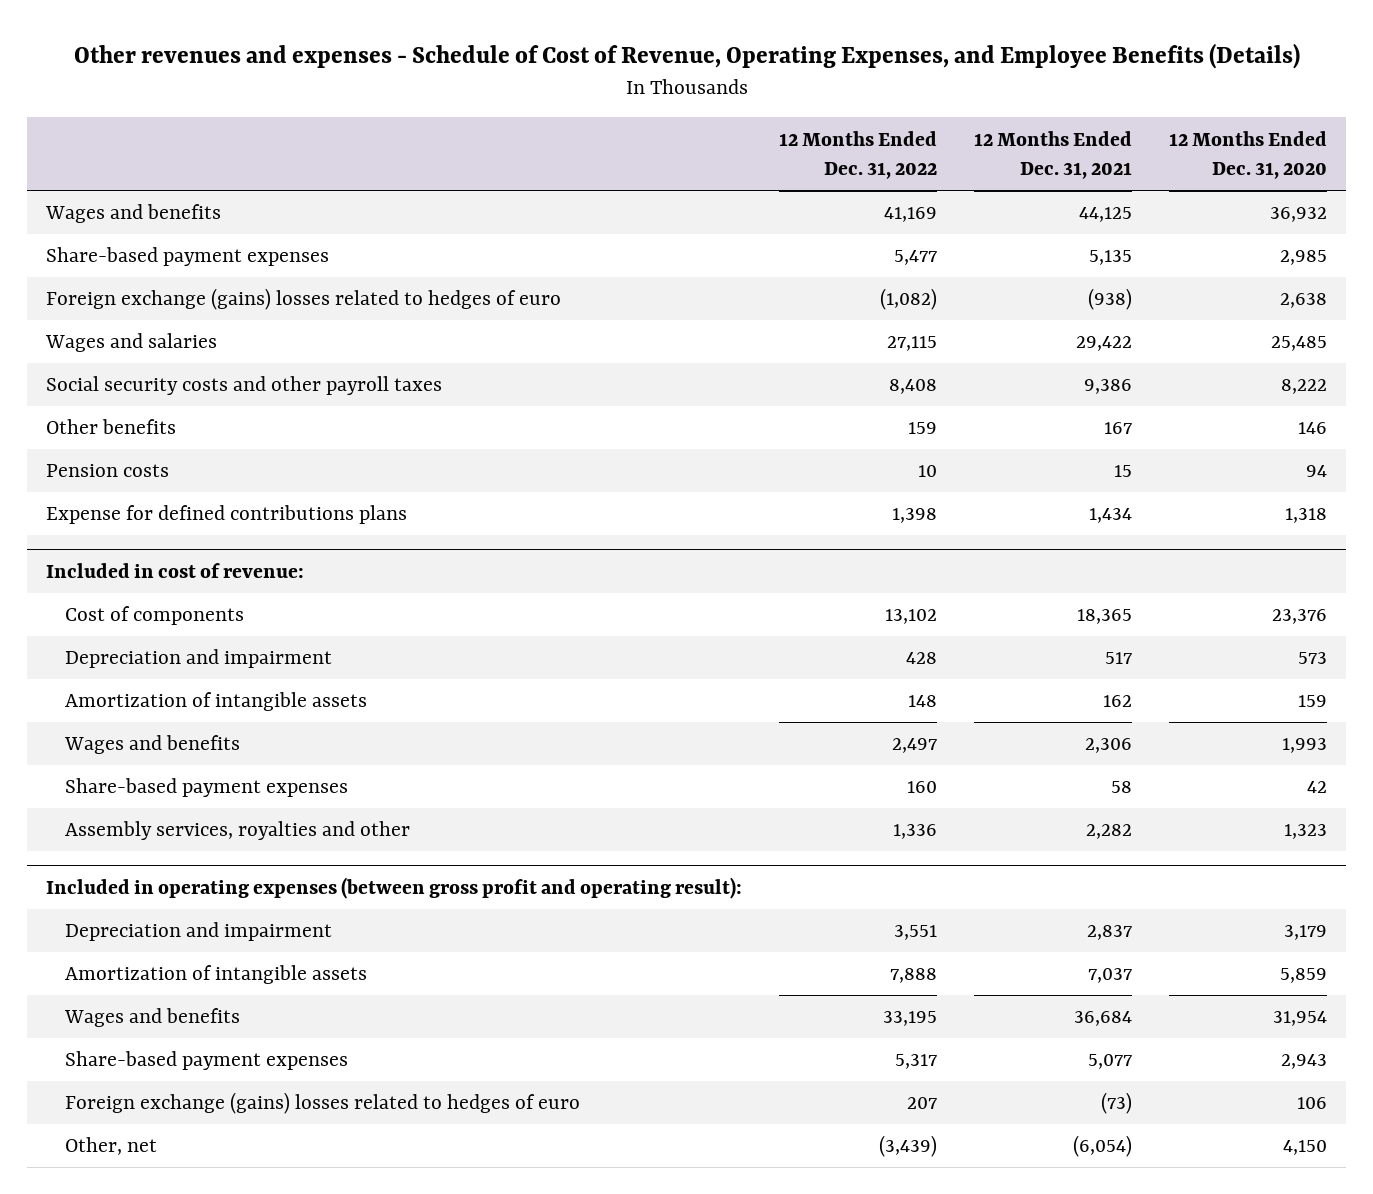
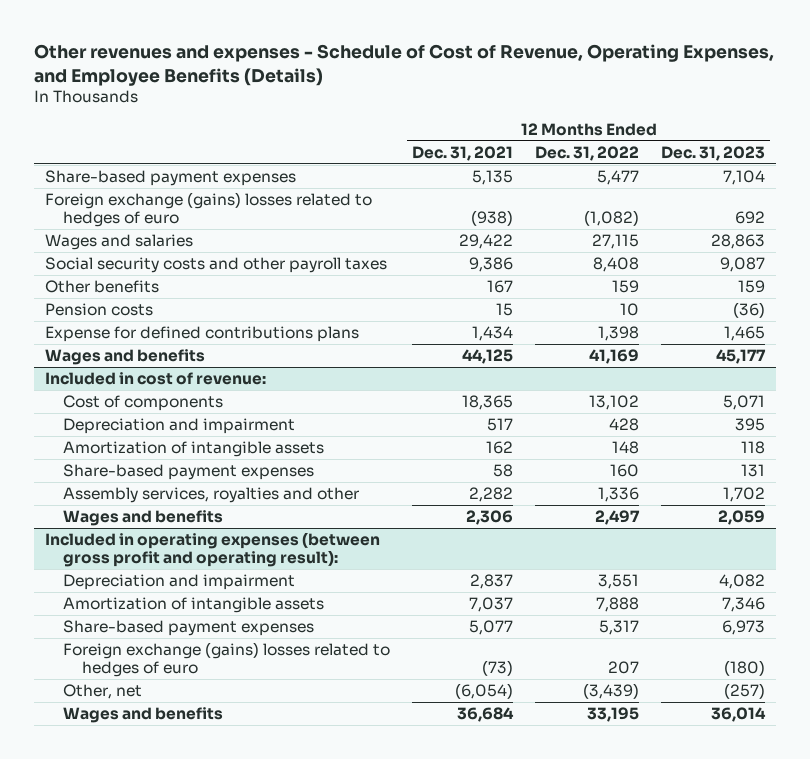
[1169,130,1328,180] 12 Months Ended Dec. 31, 2020 -> none
none -> [661,145,766,161] Dec. 31, 2023
[44,204,221,224] Wages and benefits -> [44,349,205,366] Wages and benefits
[63,735,240,755] Wages and benefits -> [63,510,224,527] Wages and benefits
[63,1008,240,1028] Wages and benefits -> [63,707,224,724] Wages and benefits

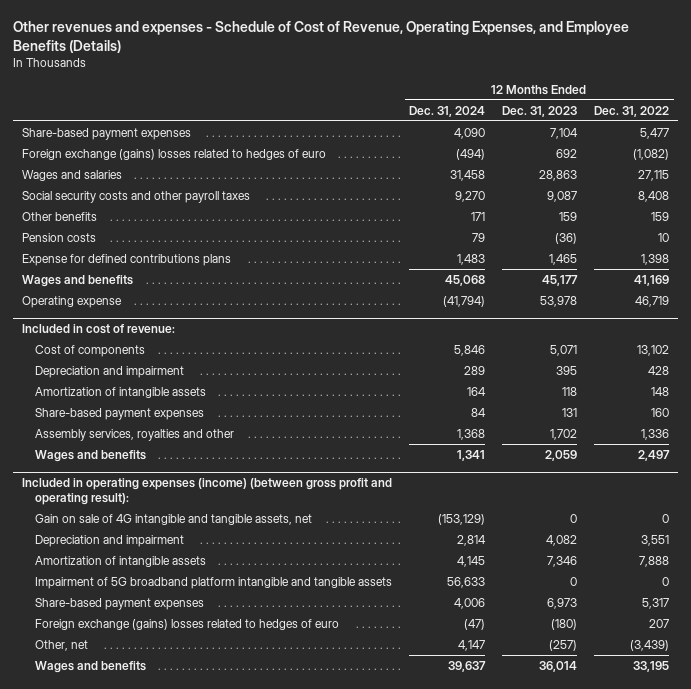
[412,145,514,161] Dec. 31, 2021 -> none
none -> [409,105,486,117] Dec. 31, 2024
none -> [21,295,122,308] Operating expense
[44,532,380,568] Included in operating expenses (between gross profit and operating result): -> [21,478,392,506] Included in operating expenses (income) (between gross profit and operating result):
none -> [34,513,312,525] Gain on sale of 4G intangible and tangible assets, net
none -> [34,576,392,589] Impairment of 5G broadband platform intangible and tangible assets

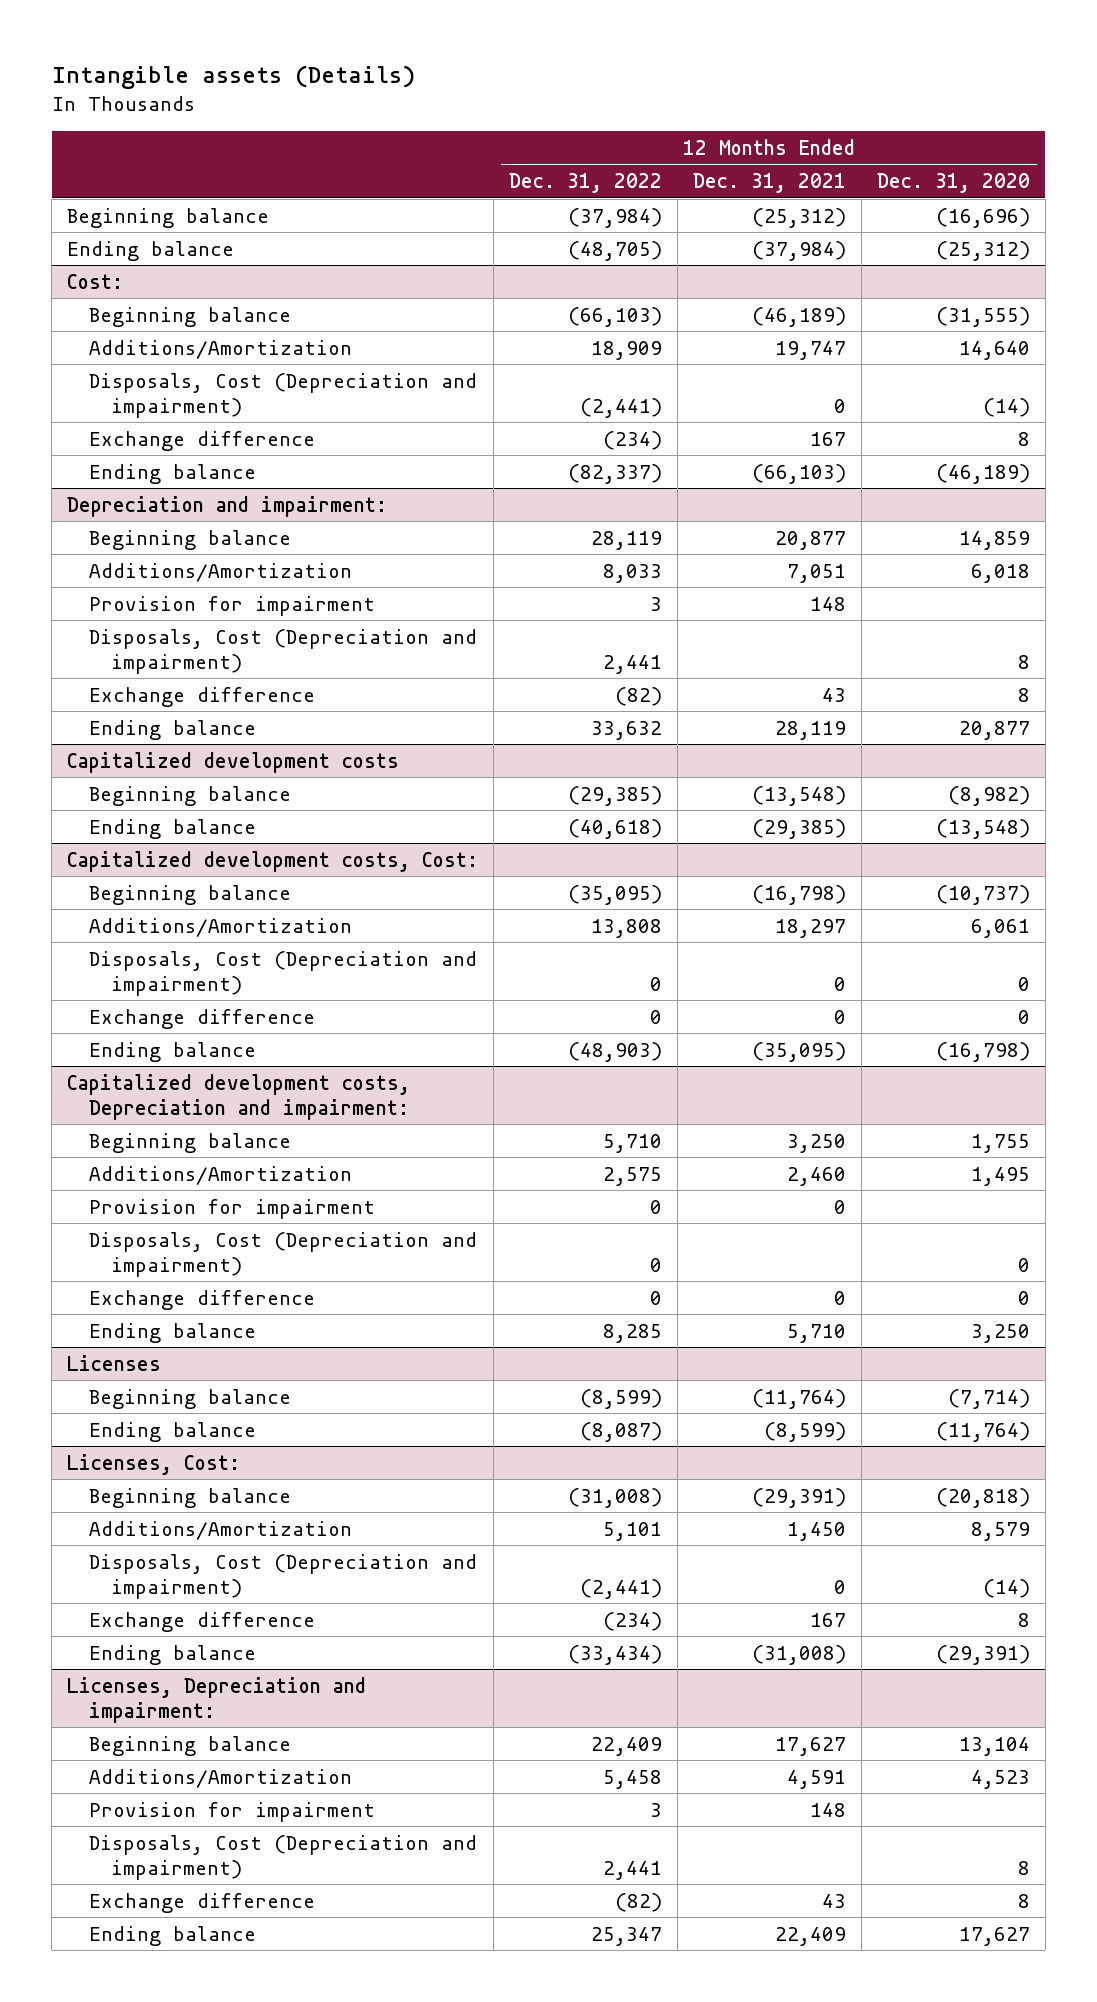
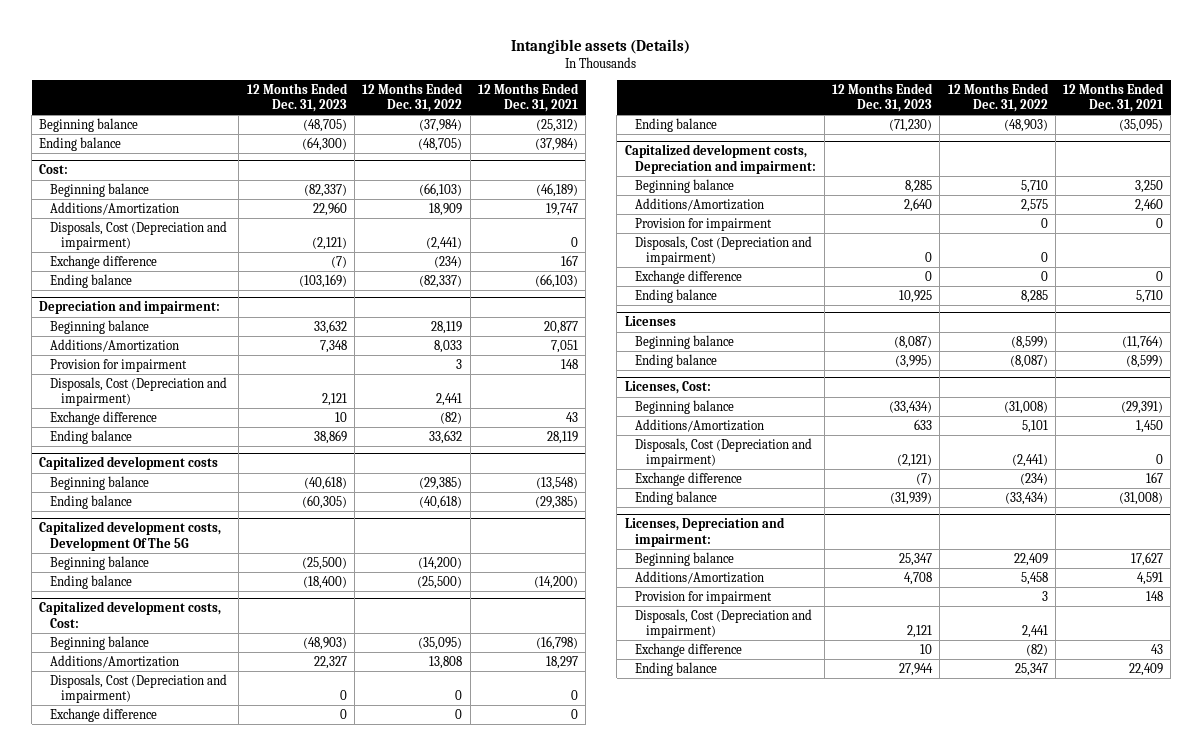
[876,172,1030,193] Dec. 31, 2020 -> none
none -> [246,82,348,113] 12 Months Ended Dec. 31, 2023
none -> [39,521,222,552] Capitalized development costs, Development Of The 5G
none -> [50,555,150,570] Beginning balance
none -> [50,574,133,589] Ending balance

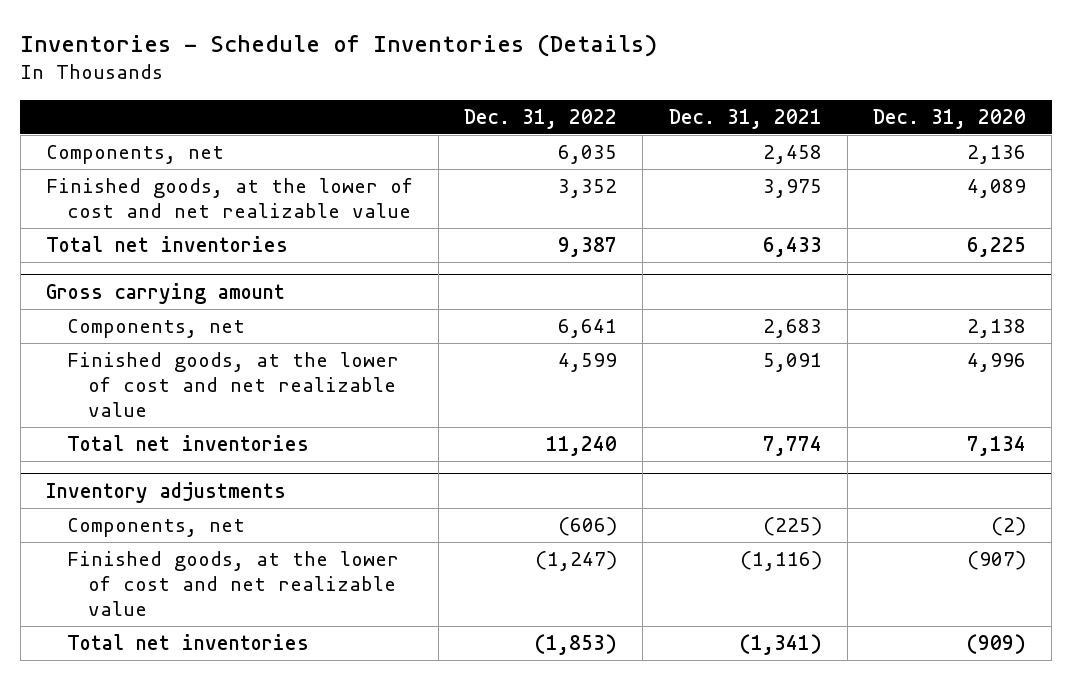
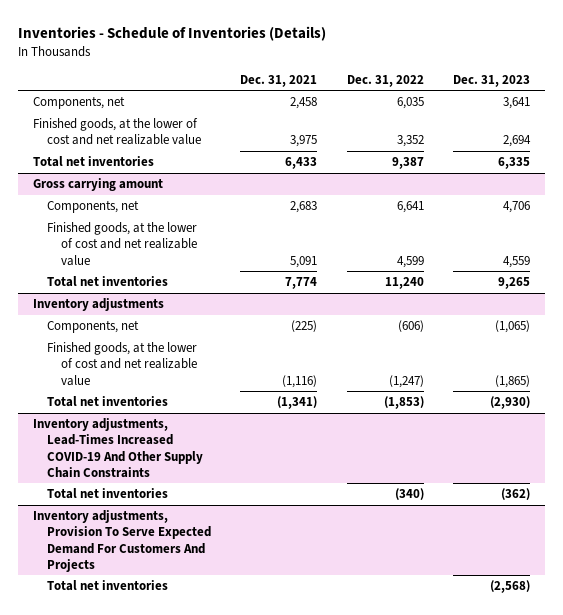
[872,108,1026,129] Dec. 31, 2020 -> none
none -> [453,74,531,87] Dec. 31, 2023
none -> [32,418,204,478] Inventory adjustments, Lead-Times Increased COVID-19 And Other Supply Chain Constraints
none -> [47,488,169,500] Total net inventories
none -> [32,510,212,572] Inventory adjustments, Provision To Serve Expected Demand For Customers And Projects
none -> [47,580,169,592] Total net inventories

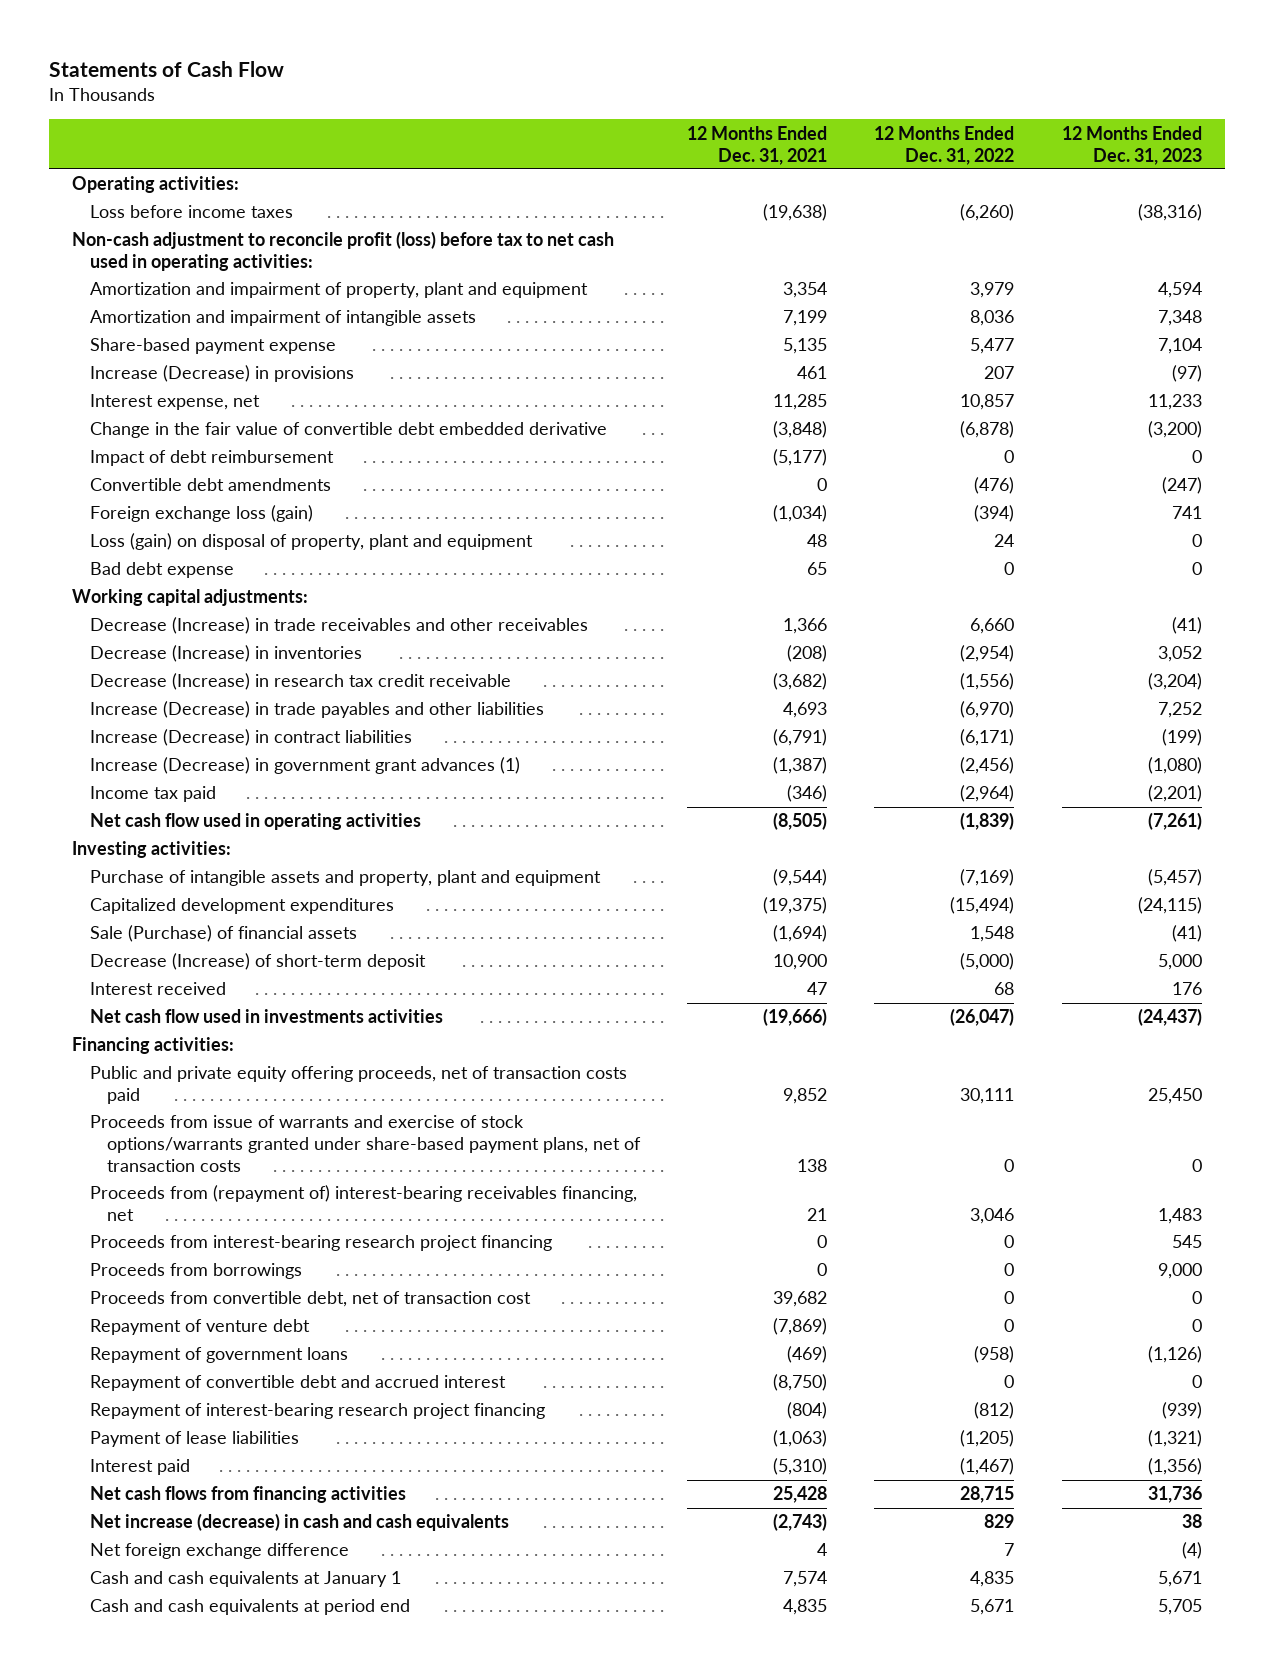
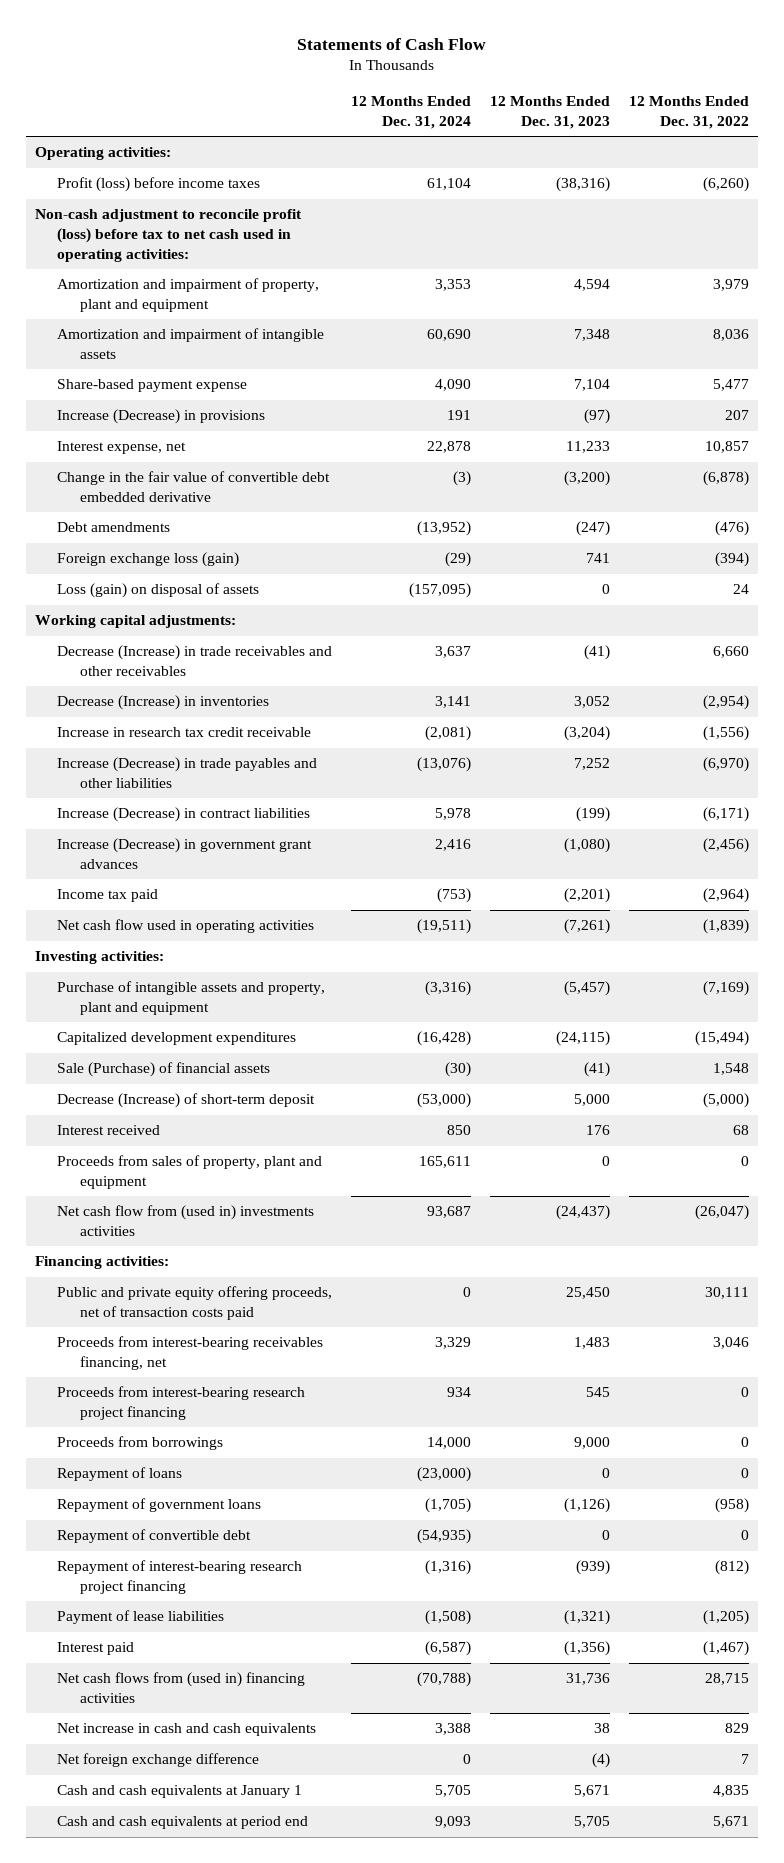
[687,125,828,165] 12 Months Ended Dec. 31, 2021 -> none
none -> [351,96,472,129] 12 Months Ended Dec. 31, 2024
[89,205,293,219] Loss before income taxes -> [57,177,261,193] Profit (loss) before income taxes
[89,450,334,467] Impact of debt reimbursement -> none
[89,478,331,492] Convertible debt amendments -> [57,522,171,533] Debt amendments
[89,562,234,579] Bad debt expense -> none
[89,533,533,551] Loss (gain) on disposal of property, plant and equipment -> [57,583,260,599] Loss (gain) on disposal of assets
[89,673,511,691] Decrease (Increase) in research tax credit receivable -> [57,727,312,738] Increase in research tax credit receivable
[89,757,520,775] Increase (Decrease) in government grant advances (1) -> [57,838,313,870] Increase (Decrease) in government grant advances
none -> [57,1155,323,1190] Proceeds from sales of property, plant and equipment
[89,1009,443,1024] Net cash flow used in investments activities -> [57,1205,315,1237] Net cash flow from (used in) investments activities
[89,1115,641,1172] Proceeds from issue of warrants and exercise of stock options/warrants granted under share-based payment plans, net of transaction costs -> none
[89,1185,637,1222] Proceeds from (repayment of) interest-bearing receivables financing, net -> [57,1336,324,1371] Proceeds from interest-bearing receivables financing, net
[89,1291,531,1308] Proceeds from convertible debt, net of transaction cost -> none
[89,1319,310,1336] Repayment of venture debt -> [57,1467,183,1482] Repayment of loans
[89,1375,506,1392] Repayment of convertible debt and accrued interest -> [57,1529,252,1544] Repayment of convertible debt
[89,1486,406,1504] Net cash flows from financing activities -> [57,1672,306,1704] Net cash flows from (used in) financing activities
[89,1513,509,1532] Net increase (decrease) in cash and cash equivalents -> [57,1723,317,1737] Net increase in cash and cash equivalents

